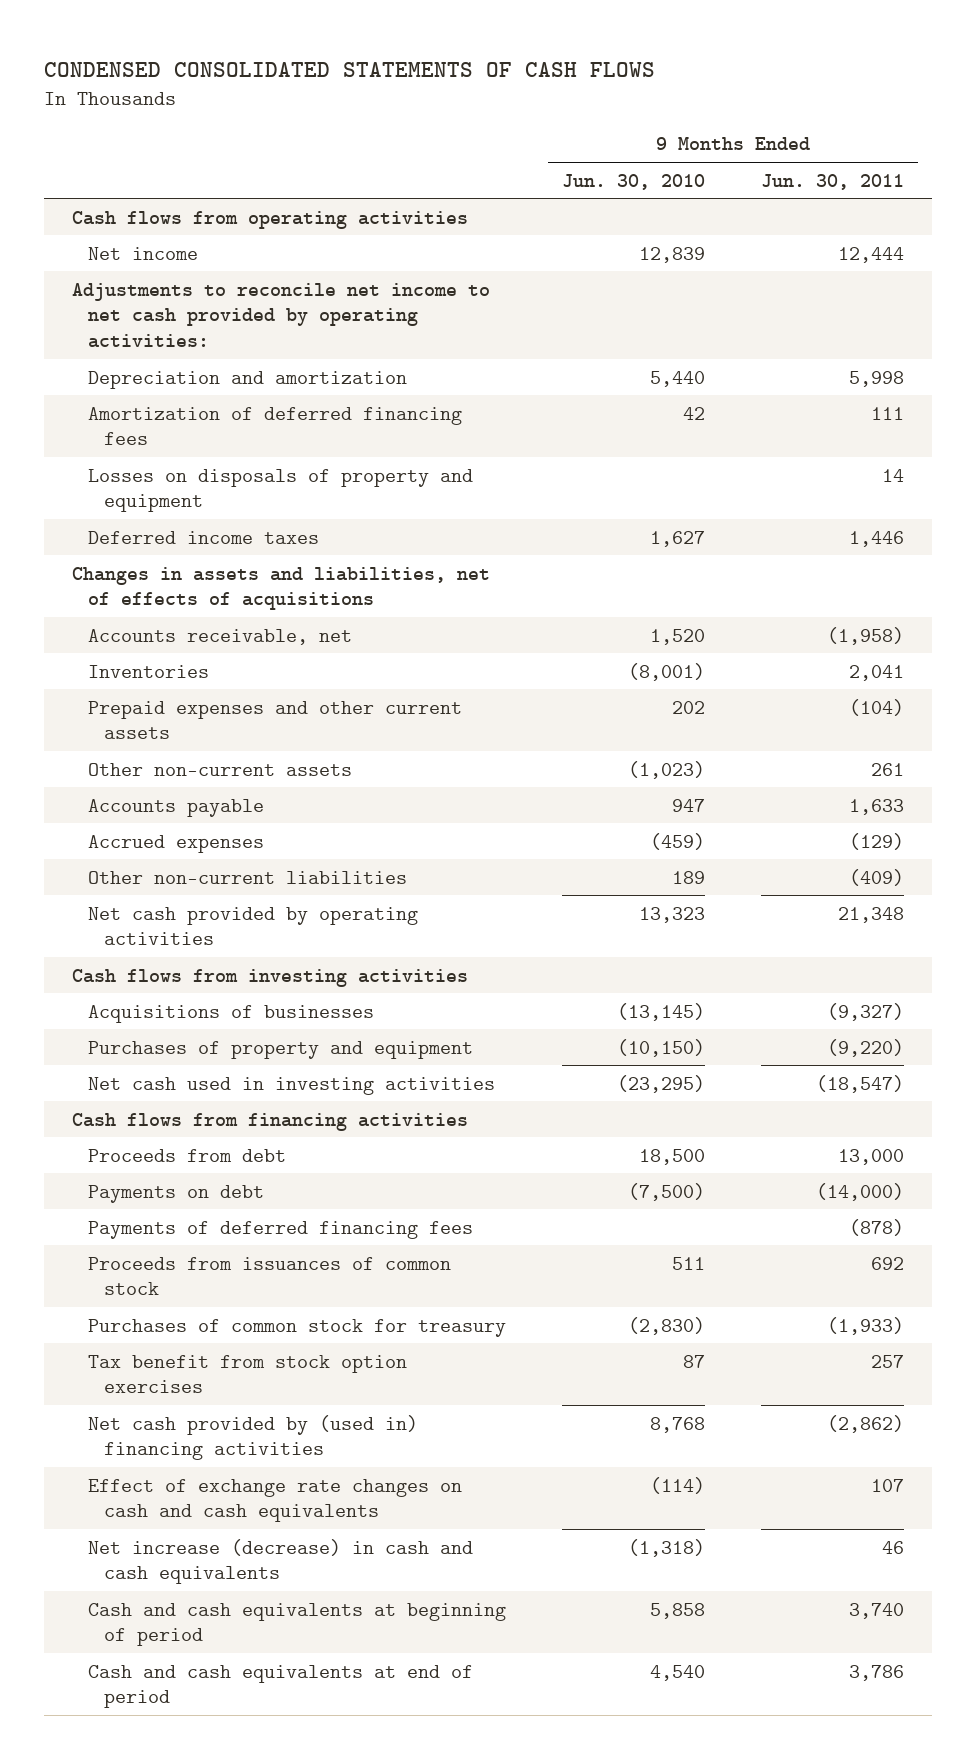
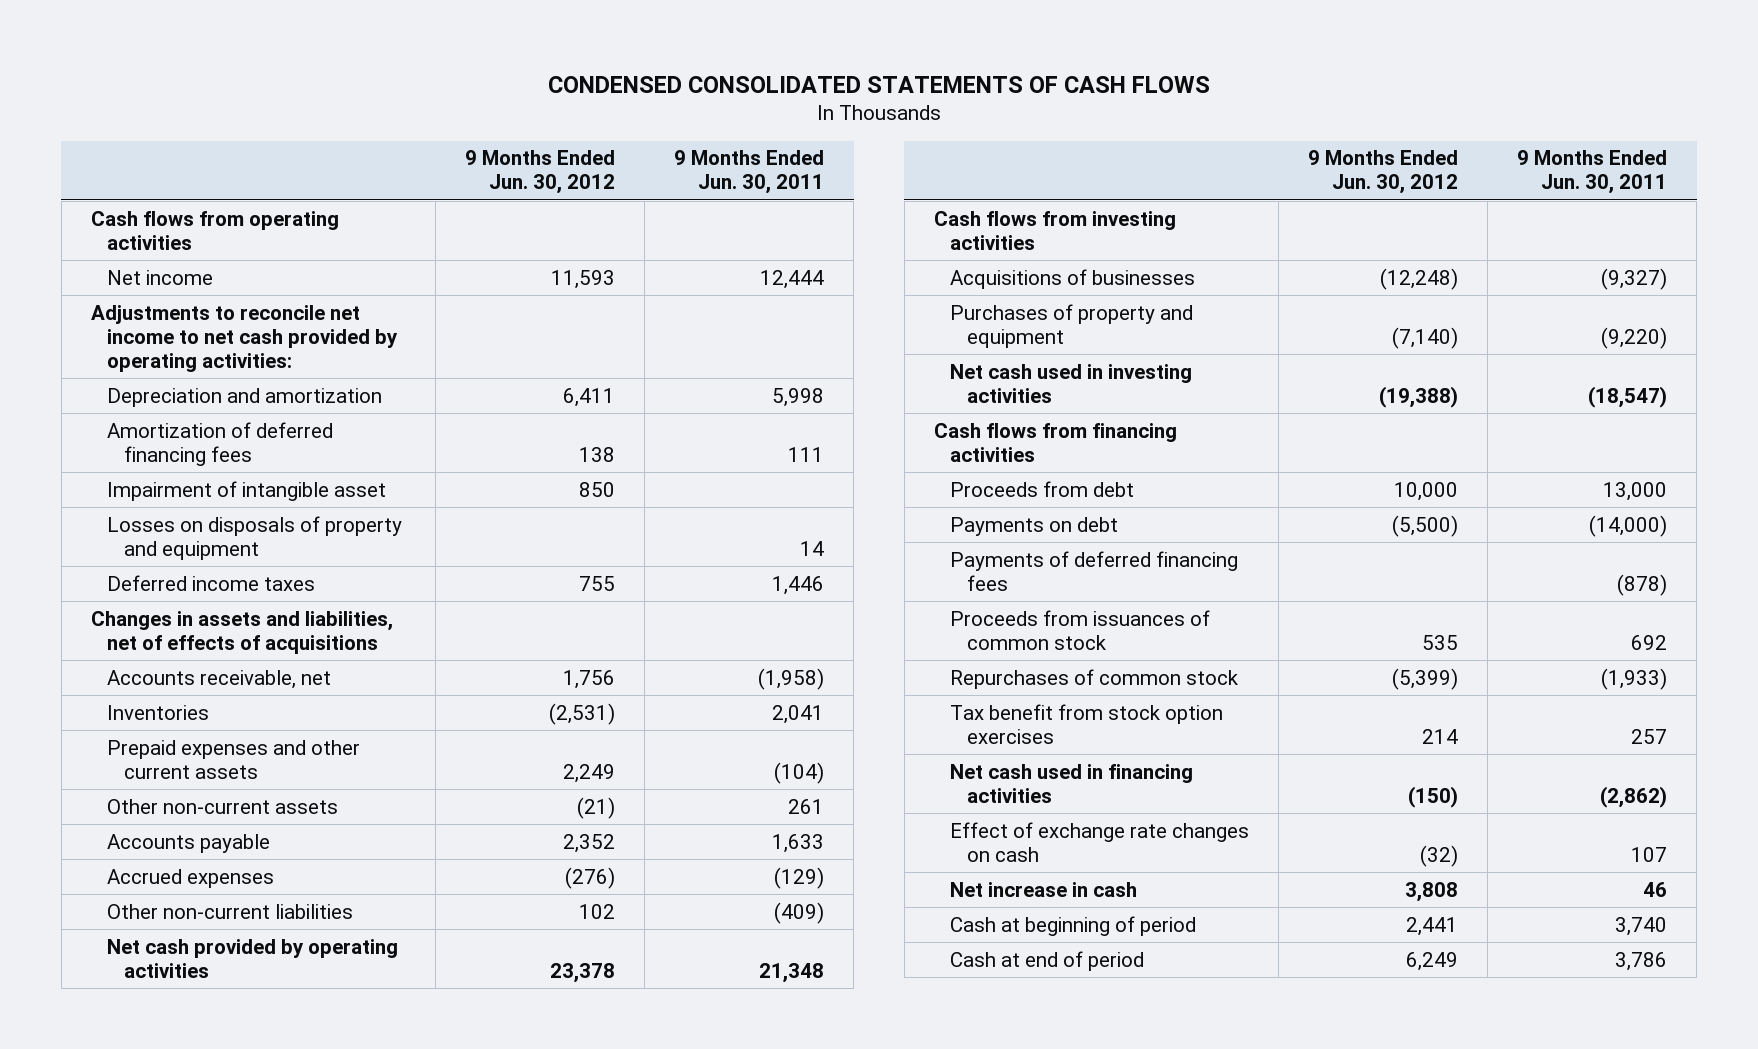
[561,173,705,190] Jun. 30, 2010 -> none
none -> [465,150,616,195] 9 Months Ended Jun. 30, 2012
none -> [107,480,387,501] Impairment of intangible asset
[88,1318,507,1337] Purchases of common stock for treasury -> [950,668,1239,689] Repurchases of common stock
[88,1414,419,1461] Net cash provided by (used in) financing activities -> [950,763,1194,803] Net cash used in financing activities
[88,1478,463,1523] Effect of exchange rate changes on cash and cash equivalents -> [950,821,1250,862] Effect of exchange rate changes on cash
[88,1538,474,1585] Net increase (decrease) in cash and cash equivalents -> [950,881,1138,897] Net increase in cash
[88,1602,507,1647] Cash and cash equivalents at beginning of period -> [950,915,1197,936] Cash at beginning of period
[88,1664,474,1709] Cash and cash equivalents at end of period -> [950,950,1145,971] Cash at end of period

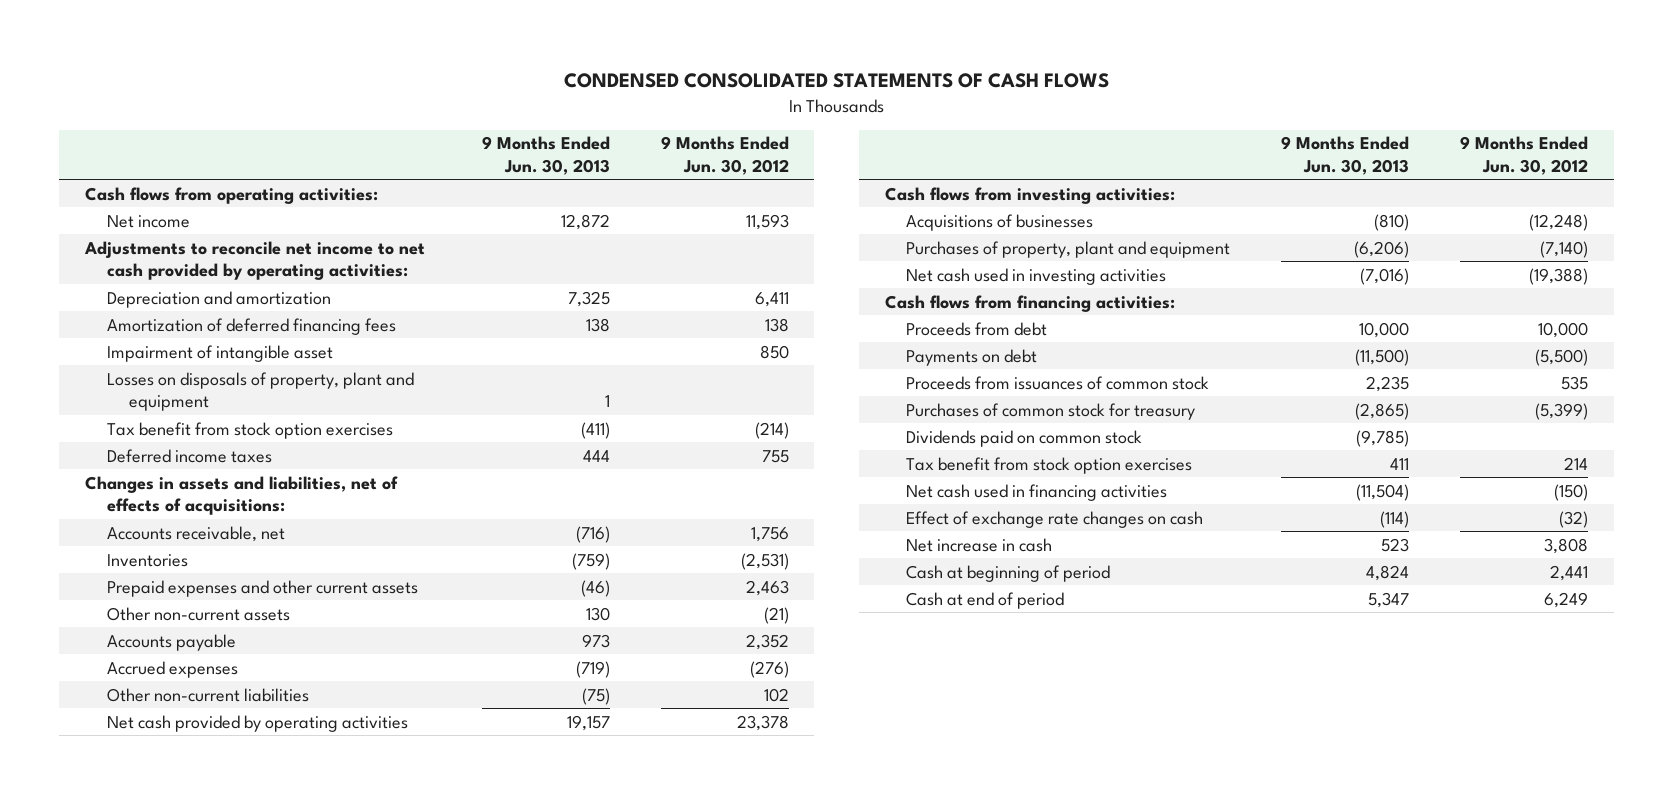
[674,150,825,195] 9 Months Ended Jun. 30, 2011 -> none
none -> [481,136,610,175] 9 Months Ended Jun. 30, 2013
[90,210,339,250] Cash flows from operating activities -> [84,186,378,204] Cash flows from operating activities:
[107,515,403,560] Losses on disposals of property and equipment -> [106,371,414,411] Losses on disposals of property, plant and equipment
none -> [106,421,393,439] Tax benefit from stock option exercises
[90,610,393,654] Changes in assets and liabilities, net of effects of acquisitions -> [84,475,398,515] Changes in assets and liabilities, net of effects of acquisitions:
[563,763,616,783] 2,249 -> [745,579,789,596] 2,463
[933,210,1176,250] Cash flows from investing activities -> [884,186,1175,204] Cash flows from investing activities:
[950,303,1194,348] Purchases of property and equipment -> [906,240,1231,258] Purchases of property, plant and equipment
[933,422,1177,462] Cash flows from financing activities -> [884,294,1175,312] Cash flows from financing activities:
[950,550,1239,591] Payments of deferred financing fees -> none
[950,668,1239,689] Repurchases of common stock -> [906,402,1196,420] Purchases of common stock for treasury
none -> [906,429,1143,447] Dividends paid on common stock

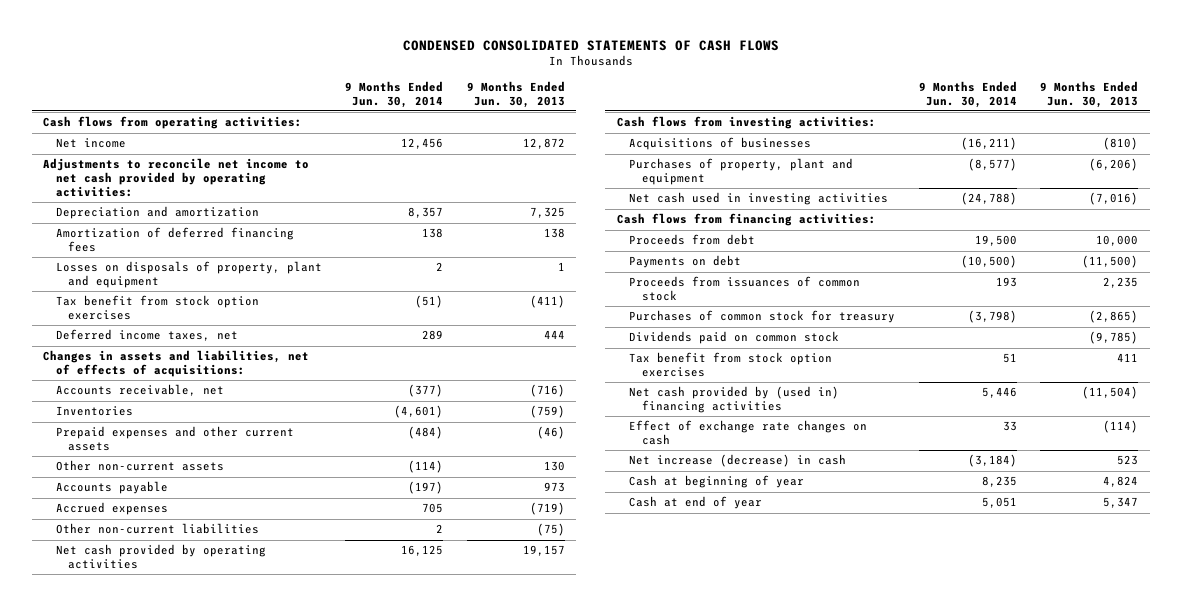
[660,136,789,175] 9 Months Ended Jun. 30, 2012 -> none
none -> [345,81,444,108] 9 Months Ended Jun. 30, 2014
[106,344,333,362] Impairment of intangible asset -> none
[106,448,272,463] Deferred income taxes -> [55,329,238,342] Deferred income taxes, net
[906,483,1168,501] Net cash used in financing activities -> [629,386,840,413] Net cash provided by (used in) financing activities
[906,537,1053,552] Net increase in cash -> [629,454,847,468] Net increase (decrease) in cash
[906,564,1111,582] Cash at beginning of period -> [629,475,805,489] Cash at beginning of year
[906,591,1065,609] Cash at end of period -> [629,496,763,510] Cash at end of year

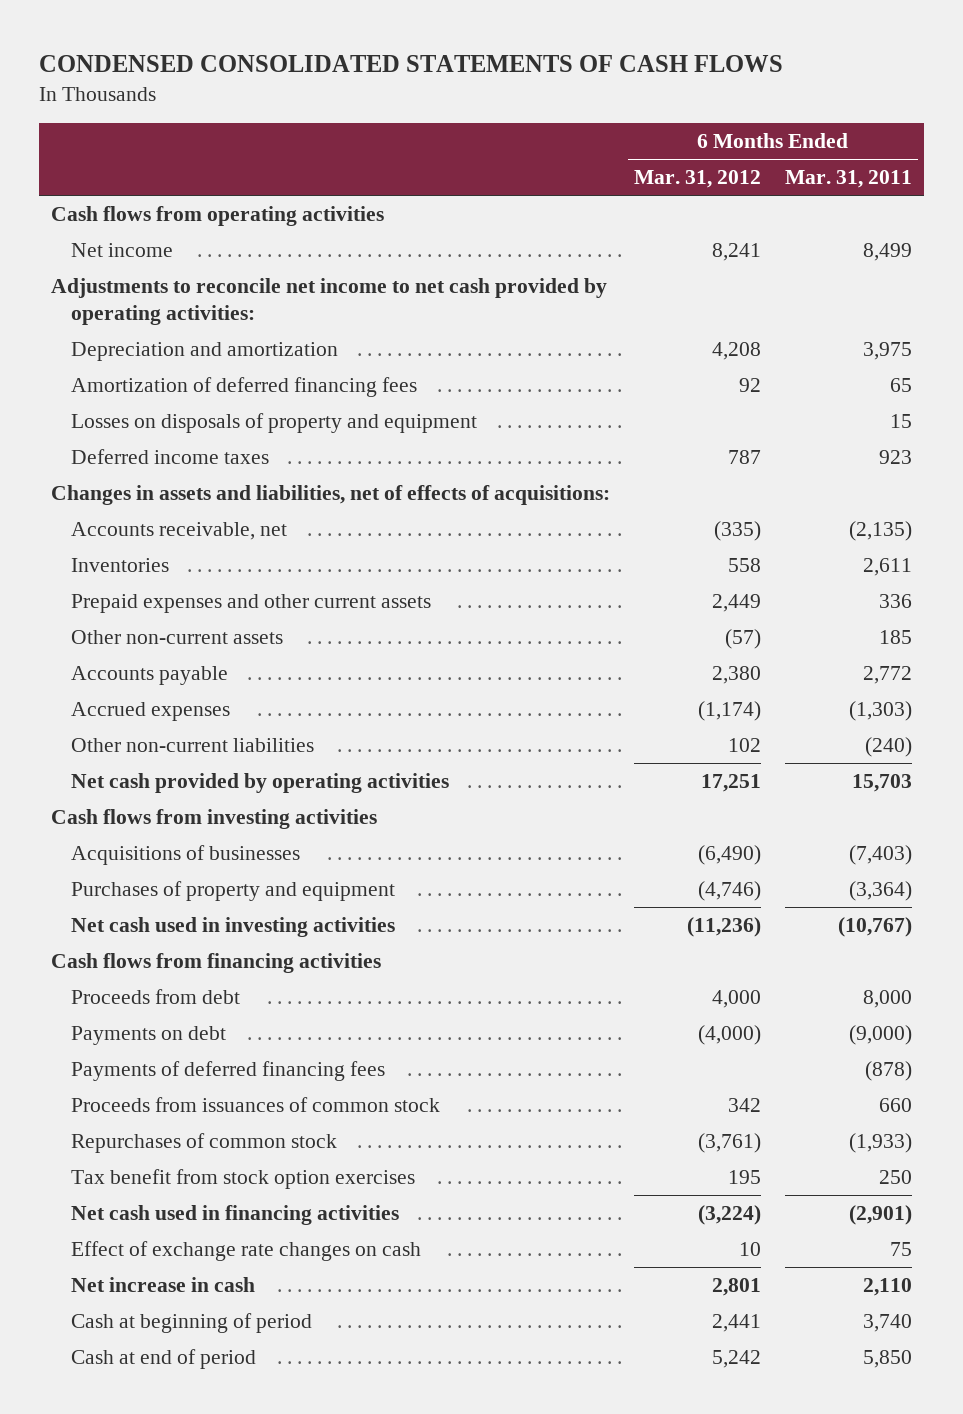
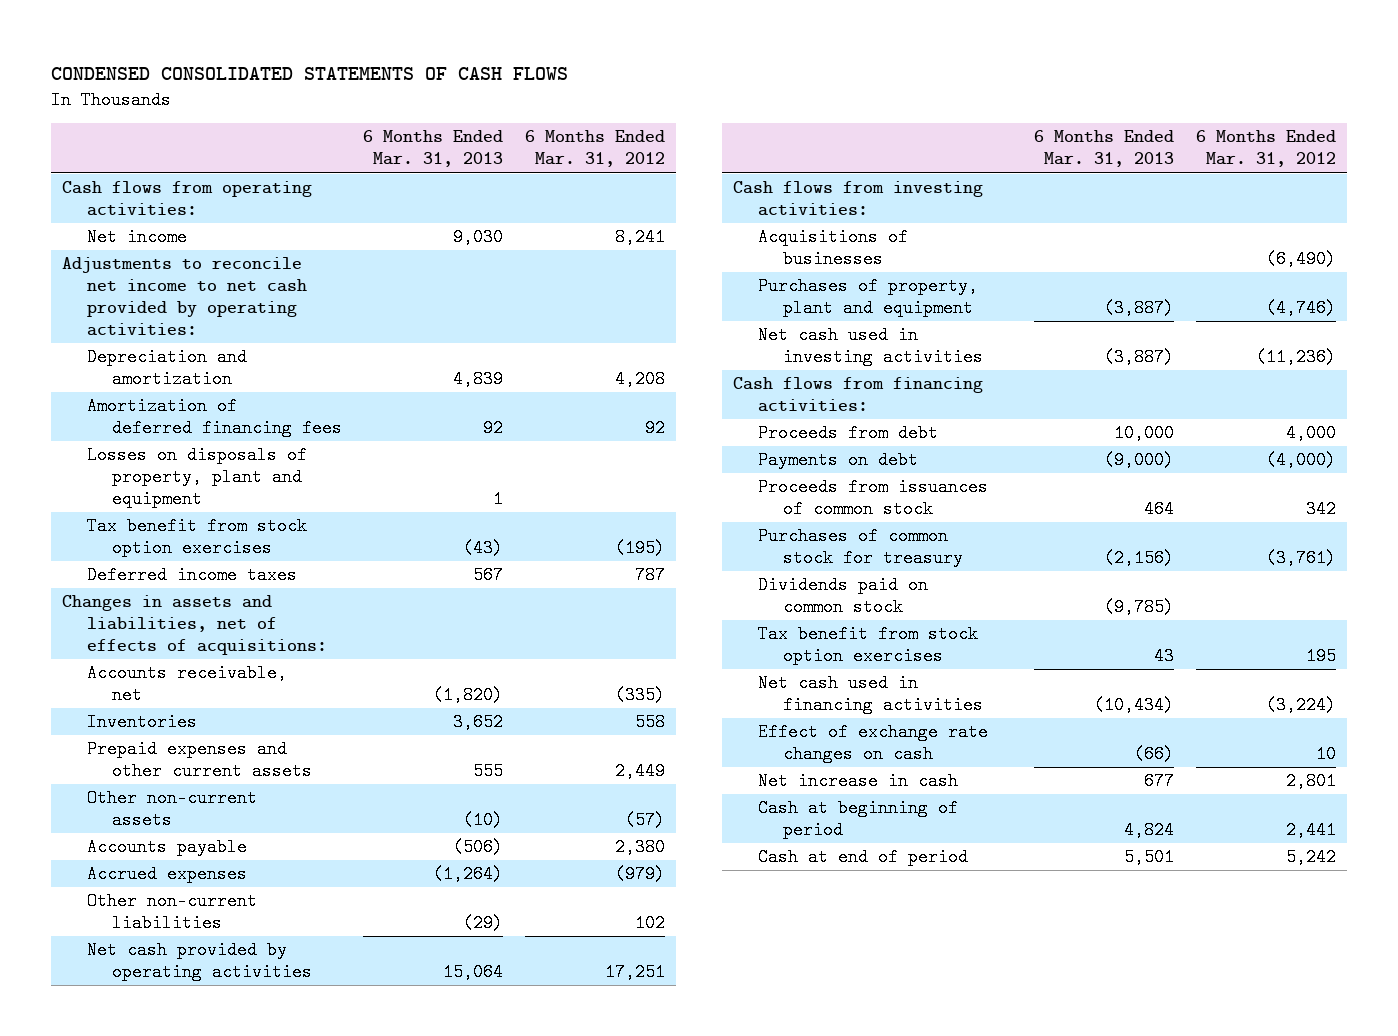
[785,170,913,189] Mar. 31, 2011 -> none
none -> [363,130,504,168] 6 Months Ended Mar. 31, 2013
[51,206,385,227] Cash flows from operating activities -> [61,181,312,217] Cash flows from operating activities:
[71,413,478,434] Losses on disposals of property and equipment -> [86,446,307,509] Losses on disposals of property, plant and equipment
none -> [86,517,307,558] Tax benefit from stock option exercises
[698,701,762,722] (1,174) -> [615,865,666,884] (979)
[51,809,378,830] Cash flows from investing activities -> [733,181,984,217] Cash flows from investing activities:
[71,881,396,902] Purchases of property and equipment -> [757,277,978,318] Purchases of property, plant and equipment
[51,953,382,974] Cash flows from financing activities -> [733,377,984,413] Cash flows from financing activities:
[71,1061,386,1082] Payments of deferred financing fees -> none
[71,1133,338,1154] Repurchases of common stock -> [757,527,963,568] Purchases of common stock for treasury
none -> [757,576,928,617] Dividends paid on common stock

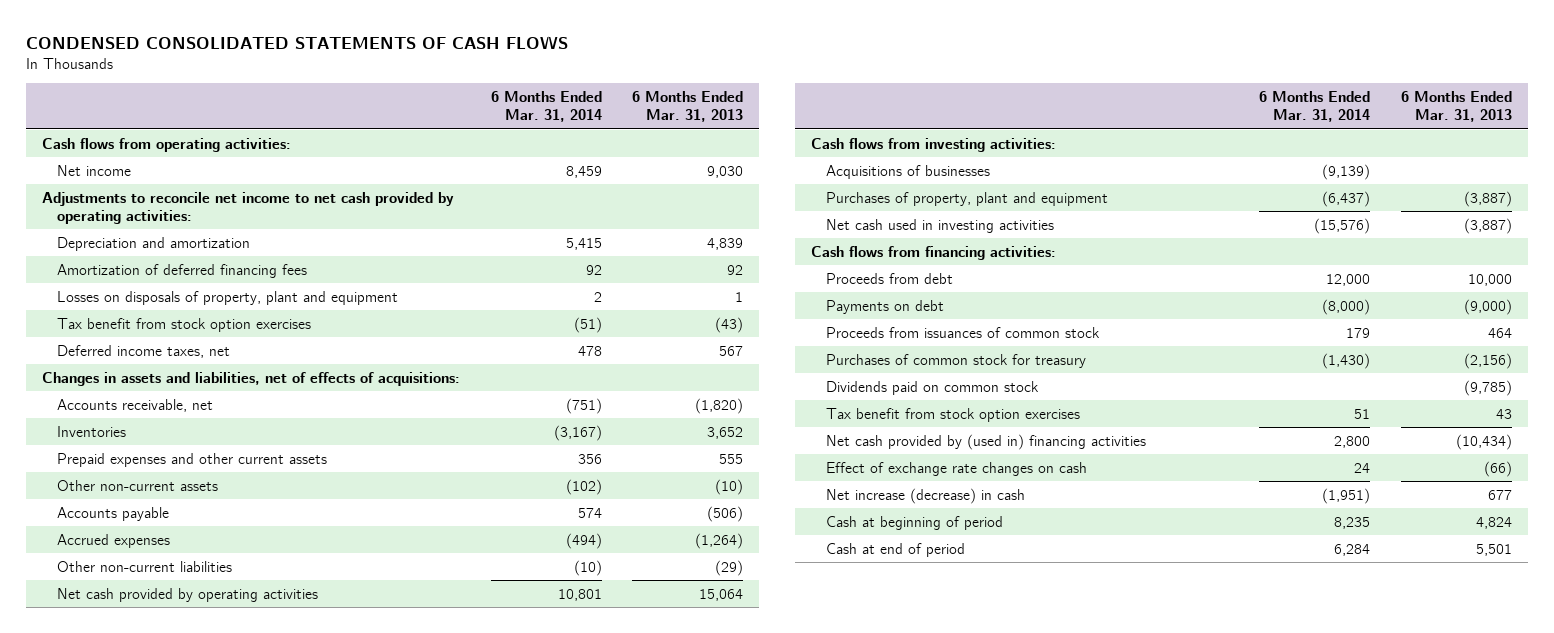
[525,130,666,168] 6 Months Ended Mar. 31, 2012 -> none
none -> [490,90,602,122] 6 Months Ended Mar. 31, 2014
[86,566,297,585] Deferred income taxes -> [56,344,230,358] Deferred income taxes, net
[757,674,983,715] Net cash used in financing activities -> [825,433,1146,450] Net cash provided by (used in) financing activities
[757,772,958,791] Net increase in cash -> [825,487,1025,504] Net increase (decrease) in cash

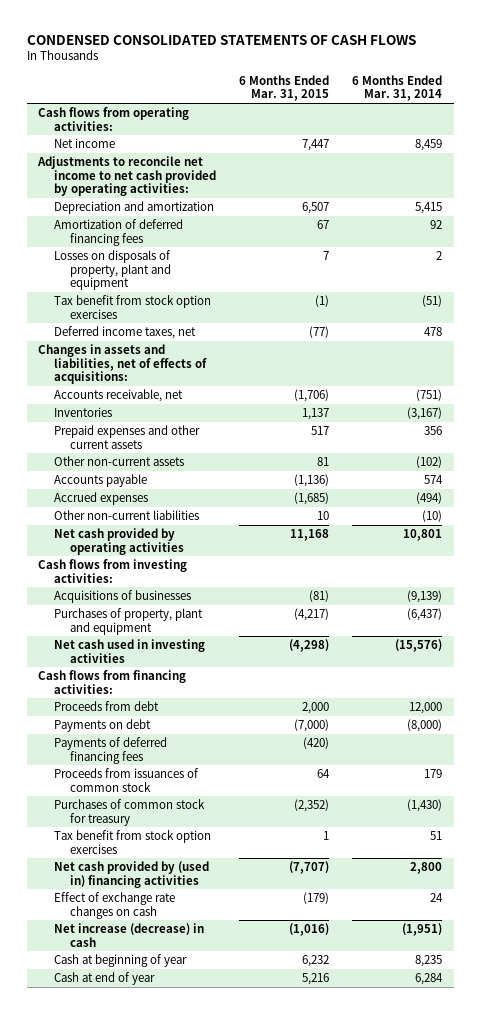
[632,90,744,122] 6 Months Ended Mar. 31, 2013 -> none
none -> [239,74,330,102] 6 Months Ended Mar. 31, 2015
none -> [54,737,168,764] Payments of deferred financing fees
[825,380,1039,395] Dividends paid on common stock -> none
[825,515,1003,530] Cash at beginning of period -> [54,954,188,968] Cash at beginning of year
[825,542,965,557] Cash at end of period -> [54,972,156,986] Cash at end of year

